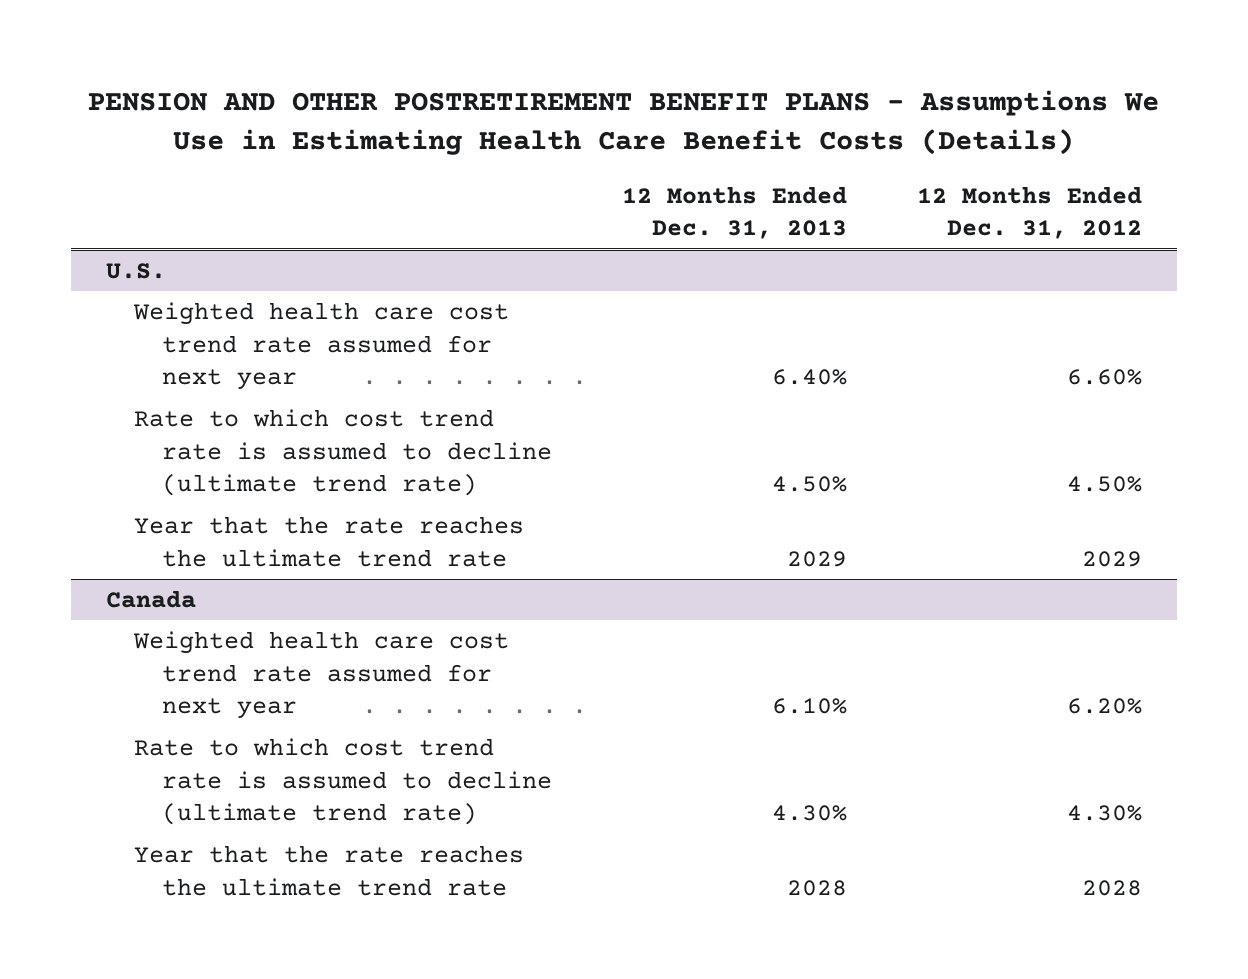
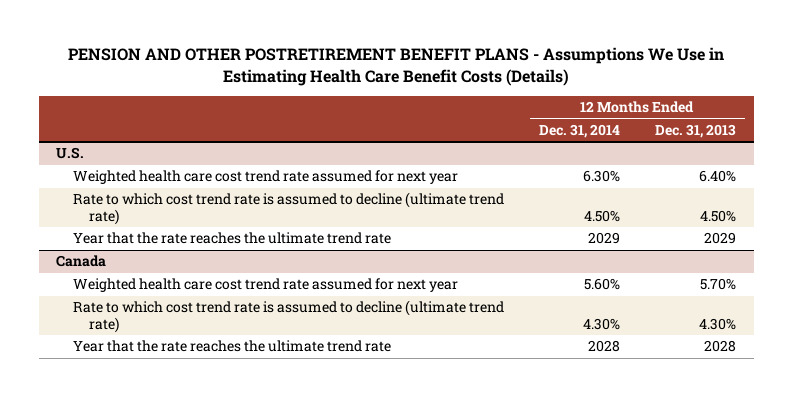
[917,185,1143,240] 12 Months Ended Dec. 31, 2012 -> none
none -> [538,123,620,138] Dec. 31, 2014
[772,698,848,715] 6.10% -> [700,278,737,291] 5.70%

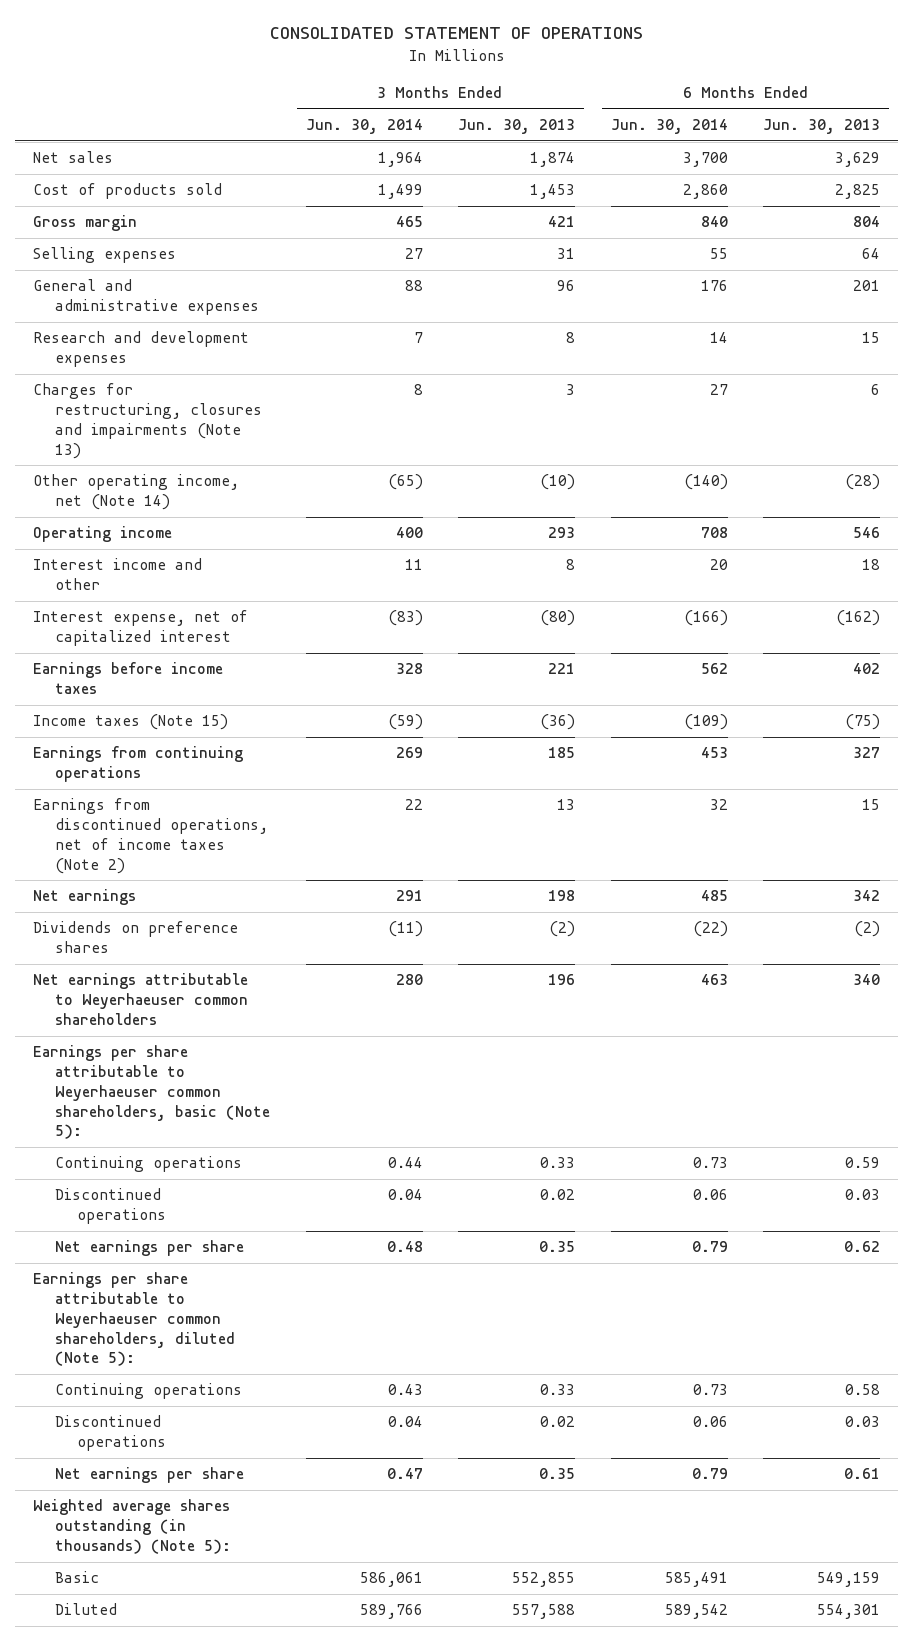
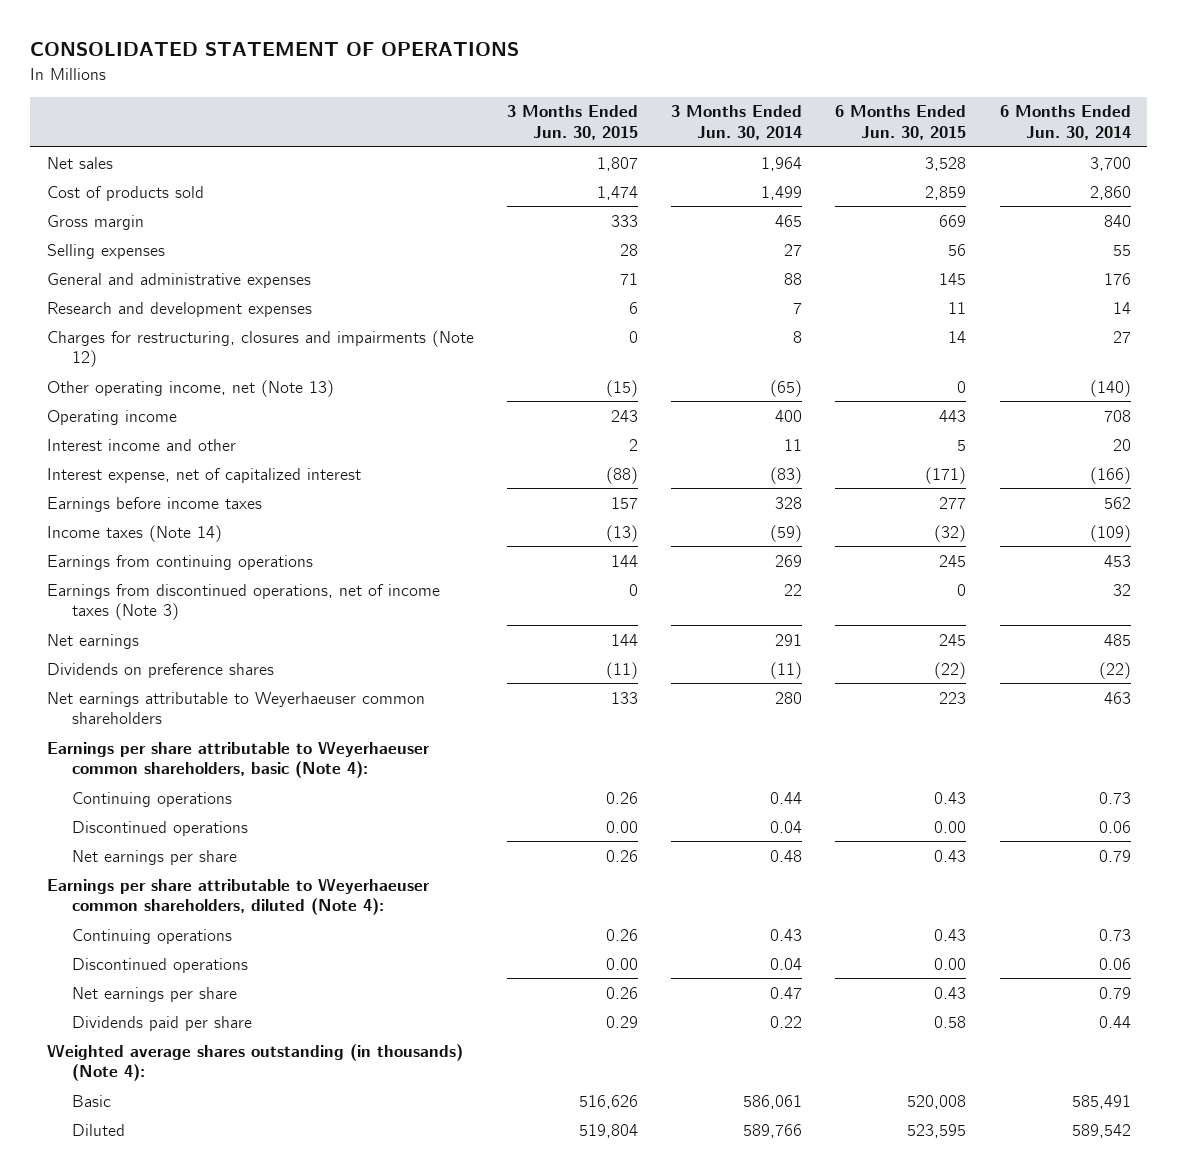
[458,118,576,134] Jun. 30, 2013 -> none
[763,118,881,134] Jun. 30, 2013 -> none
none -> [506,105,638,140] 3 Months Ended Jun. 30, 2015
none -> [835,105,967,140] 6 Months Ended Jun. 30, 2015
[32,383,263,459] Charges for restructuring, closures and impairments (Note 13) -> [46,329,474,368] Charges for restructuring, closures and impairments (Note 12)
[32,474,239,511] Other operating income, net (Note 14) -> [46,379,334,397] Other operating income, net (Note 13)
[32,714,228,731] Income taxes (Note 15) -> [46,524,222,542] Income taxes (Note 14)
[32,798,269,874] Earnings from discontinued operations, net of income taxes (Note 2) -> [46,583,440,621] Earnings from discontinued operations, net of income taxes (Note 3)
[32,1045,271,1140] Earnings per share attributable to Weyerhaeuser common shareholders, basic (Note 5): -> [46,740,430,779] Earnings per share attributable to Weyerhaeuser common shareholders, basic (Note 4):
[32,1272,236,1367] Earnings per share attributable to Weyerhaeuser common shareholders, diluted (Note 5): -> [46,877,430,916] Earnings per share attributable to Weyerhaeuser common shareholders, diluted (Note 4):
none -> [71,1015,252,1031] Dividends paid per share
[32,1499,232,1554] Weighted average shares outstanding (in thousands) (Note 5): -> [46,1043,463,1082] Weighted average shares outstanding (in thousands) (Note 4):

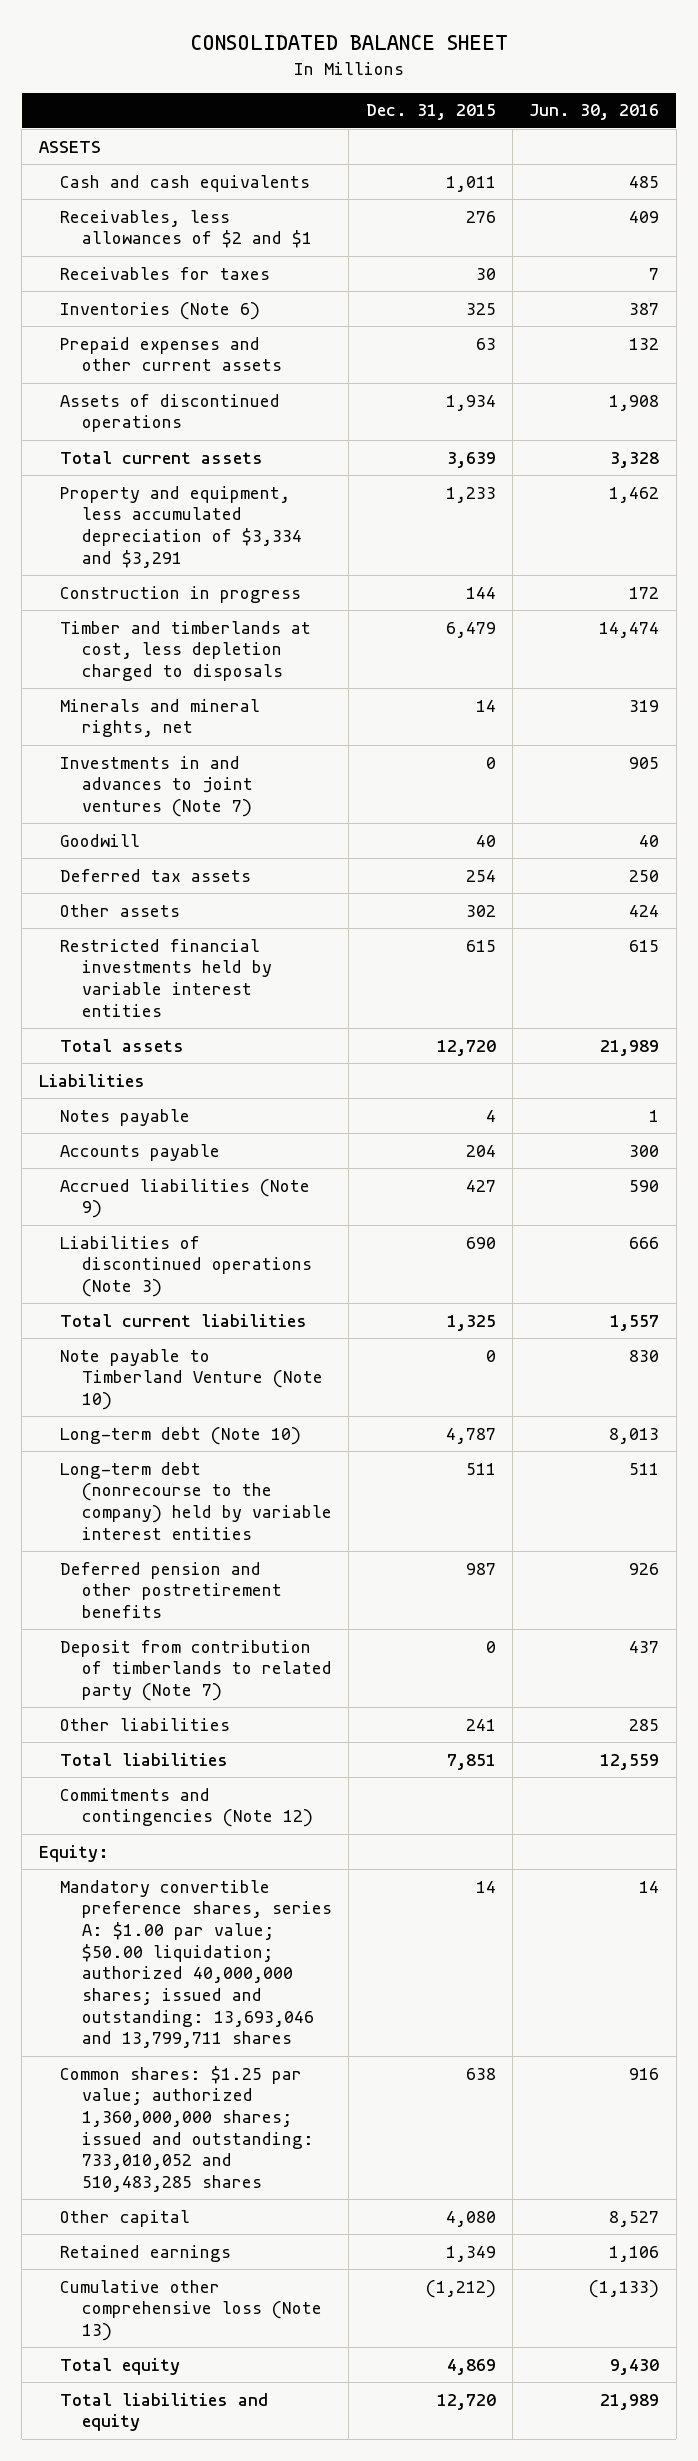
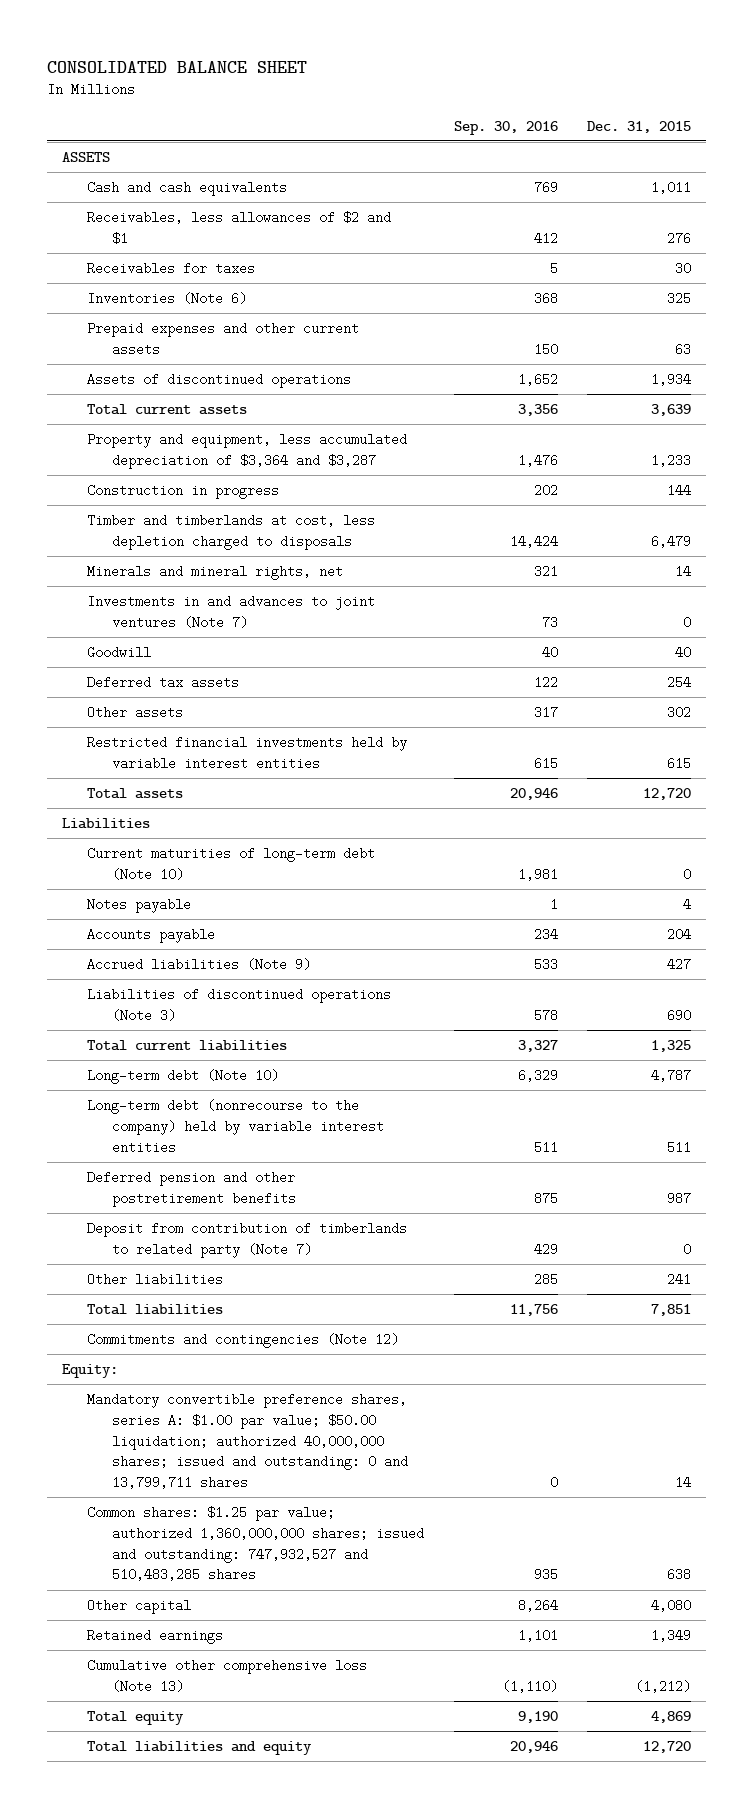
[529,104,660,121] Jun. 30, 2016 -> none
none -> [453,120,558,135] Sep. 30, 2016
[60,485,302,568] Property and equipment, less accumulated depreciation of $3,334 and $3,291 -> [87,433,408,469] Property and equipment, less accumulated depreciation of $3,364 and $3,287
none -> [87,847,376,881] Current maturities of long-term debt (Note 10)
[60,1348,323,1411] Note payable to Timberland Venture (Note 10) -> none
[60,1879,332,2049] Mandatory convertible preference shares, series A: $1.00 par value; $50.00 liquidation; authorized 40,000,000 shares; issued and outstanding: 13,693,046 and 13,799,711 shares -> [87,1393,409,1490] Mandatory convertible preference shares, series A: $1.00 par value; $50.00 liquidation; authorized 40,000,000 shares; issued and outstanding: 0 and 13,799,711 shares
[60,2065,314,2193] Common shares: $1.25 par value; authorized 1,360,000,000 shares; issued and outstanding: 733,010,052 and 510,483,285 shares -> [87,1506,425,1582] Common shares: $1.25 par value; authorized 1,360,000,000 shares; issued and outstanding: 747,932,527 and 510,483,285 shares

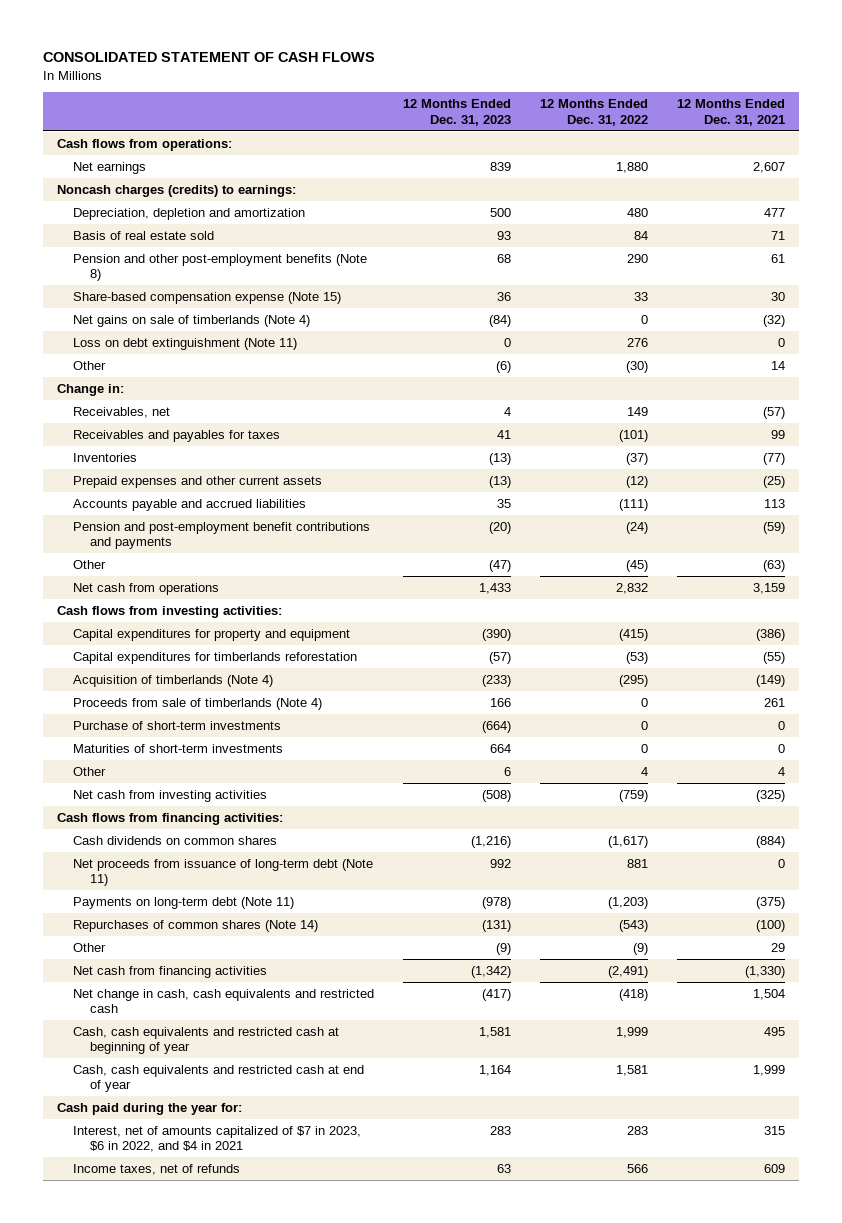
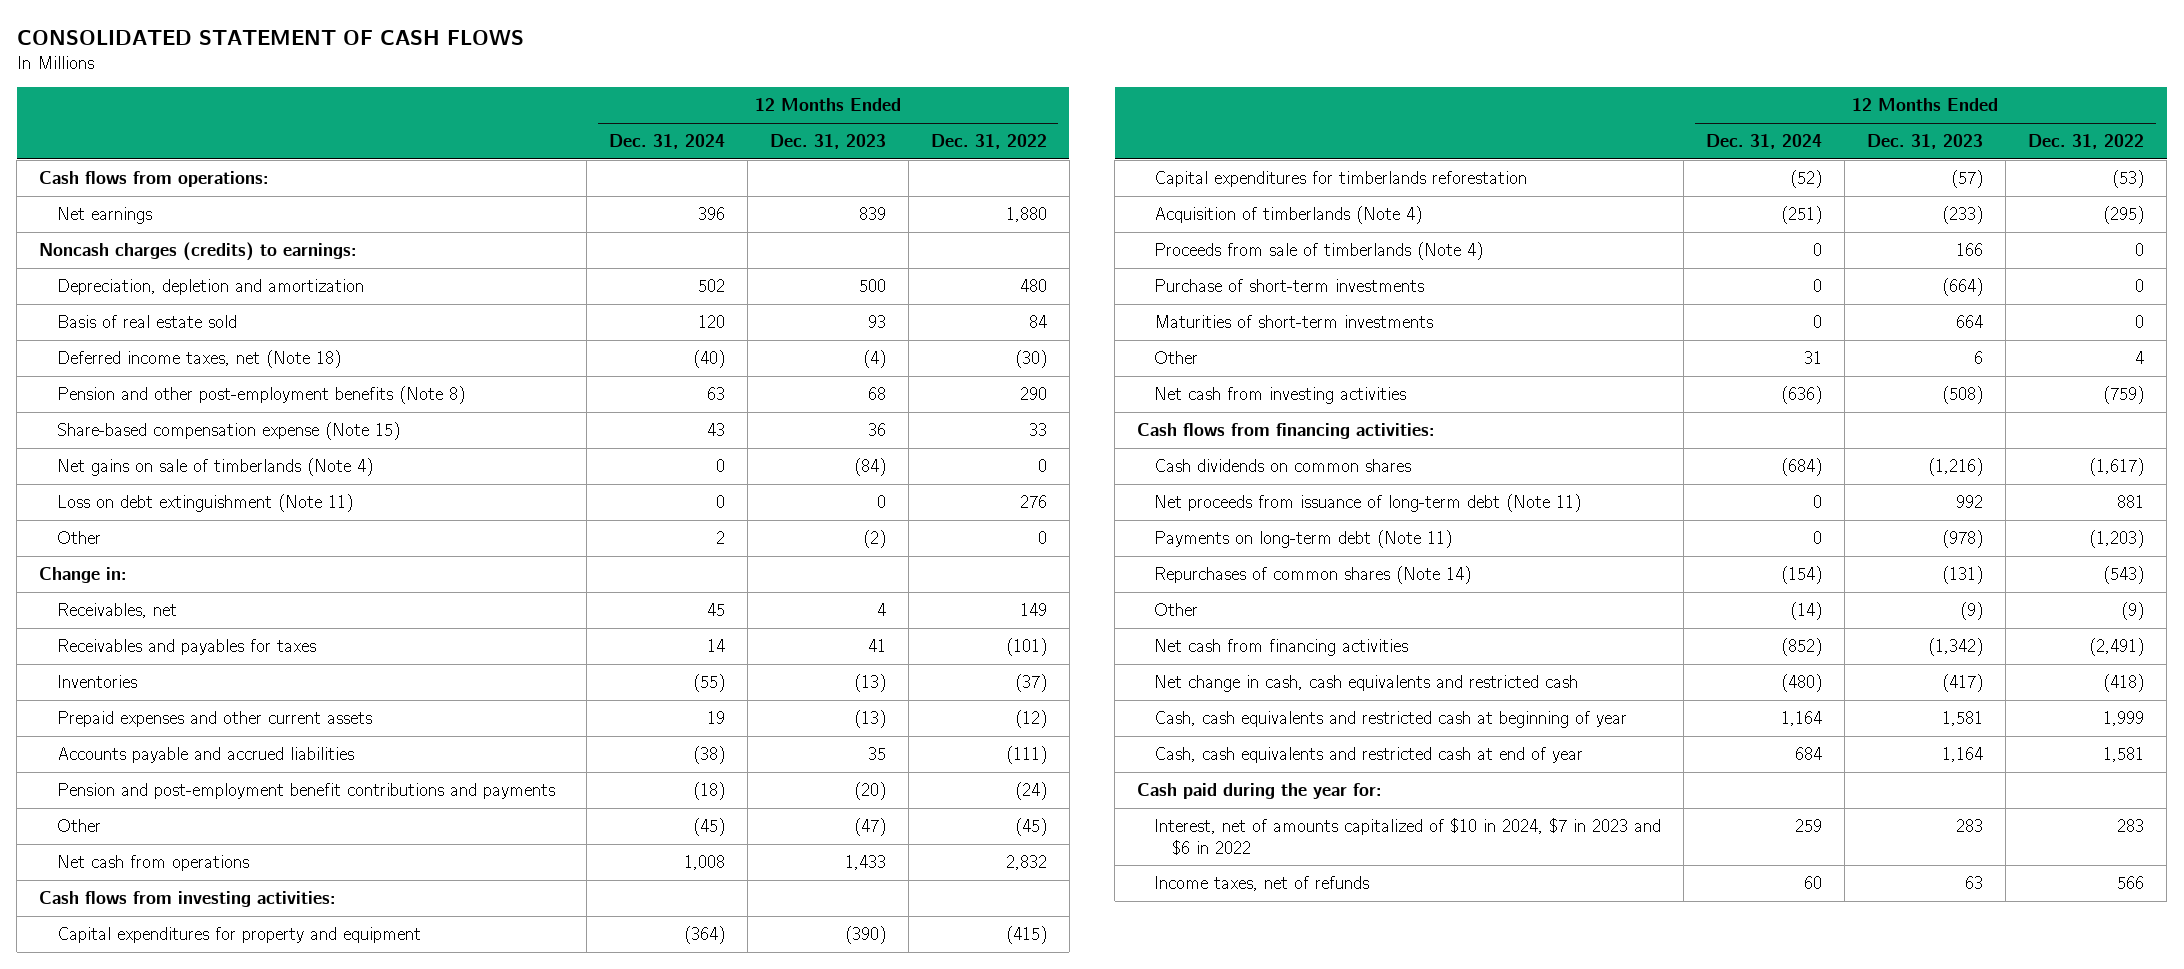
[677,99,786,126] 12 Months Ended Dec. 31, 2021 -> none
none -> [608,134,725,150] Dec. 31, 2024
none -> [56,350,341,369] Deferred income taxes, net (Note 18)
[496,360,512,373] (6) -> [862,530,886,549] (2)
[626,360,649,373] (30) -> [1037,531,1047,545] 0
[73,1125,362,1153] Interest, net of amounts capitalized of $7 in 2023, $6 in 2022, and $4 in 2021 -> [1154,818,1662,855] Interest, net of amounts capitalized of $10 in 2024, $7 in 2023 and $6 in 2022

